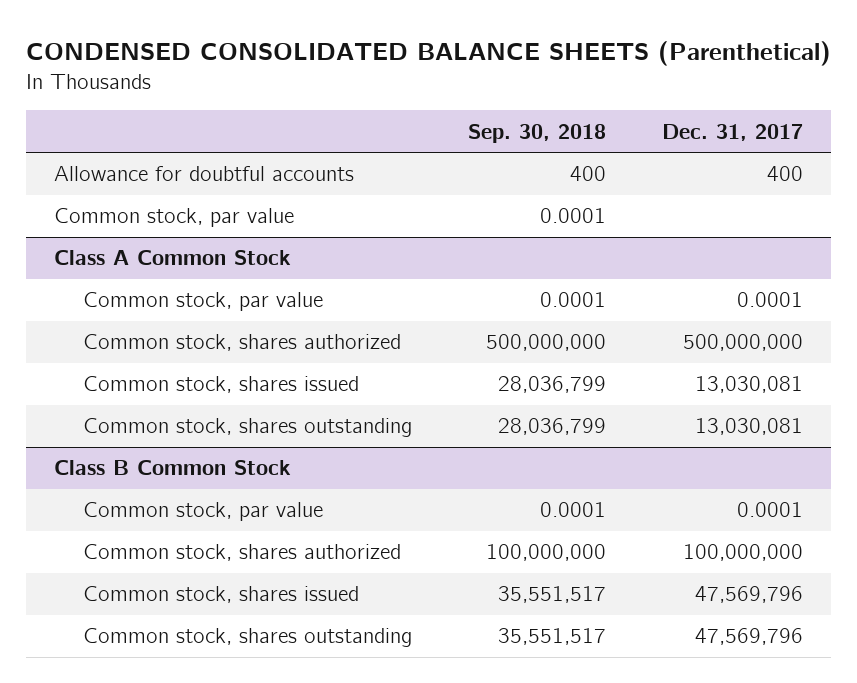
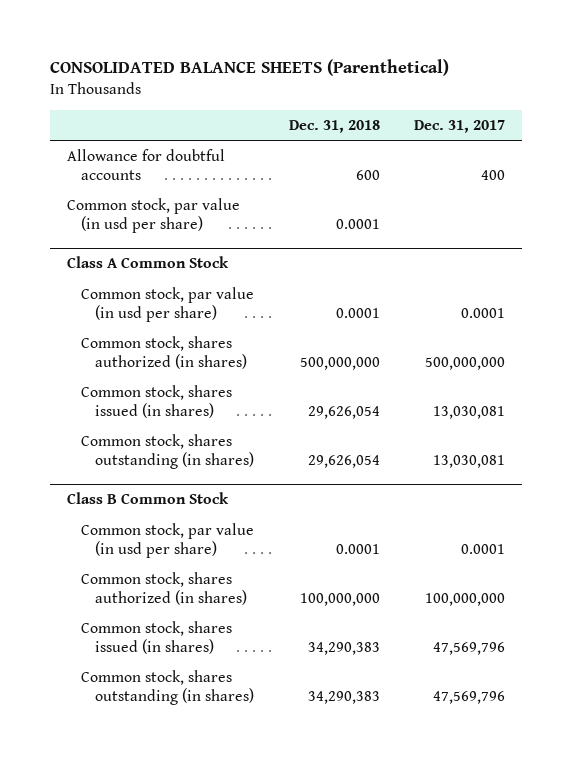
[26,40,832,66] CONDENSED CONSOLIDATED BALANCE SHEETS (Parenthetical) -> [49,59,449,77] CONSOLIDATED BALANCE SHEETS (Parenthetical)
[468,123,607,143] Sep. 30, 2018 -> none
none -> [288,119,380,133] Dec. 31, 2018
[54,208,295,228] Common stock, par value -> [66,198,240,233] Common stock, par value (in usd per share)
[83,292,324,312] Common stock, par value -> [81,287,255,322] Common stock, par value (in usd per share)
[83,334,402,352] Common stock, shares authorized -> [81,336,248,369] Common stock, shares authorized (in shares)
[83,376,360,394] Common stock, shares issued -> [81,385,233,418] Common stock, shares issued (in shares)
[83,418,413,438] Common stock, shares outstanding -> [81,434,255,469] Common stock, shares outstanding (in shares)
[83,502,324,522] Common stock, par value -> [81,523,255,558] Common stock, par value (in usd per share)
[83,544,402,562] Common stock, shares authorized -> [81,572,248,605] Common stock, shares authorized (in shares)
[83,586,360,604] Common stock, shares issued -> [81,621,233,654] Common stock, shares issued (in shares)
[83,628,413,648] Common stock, shares outstanding -> [81,670,255,705] Common stock, shares outstanding (in shares)

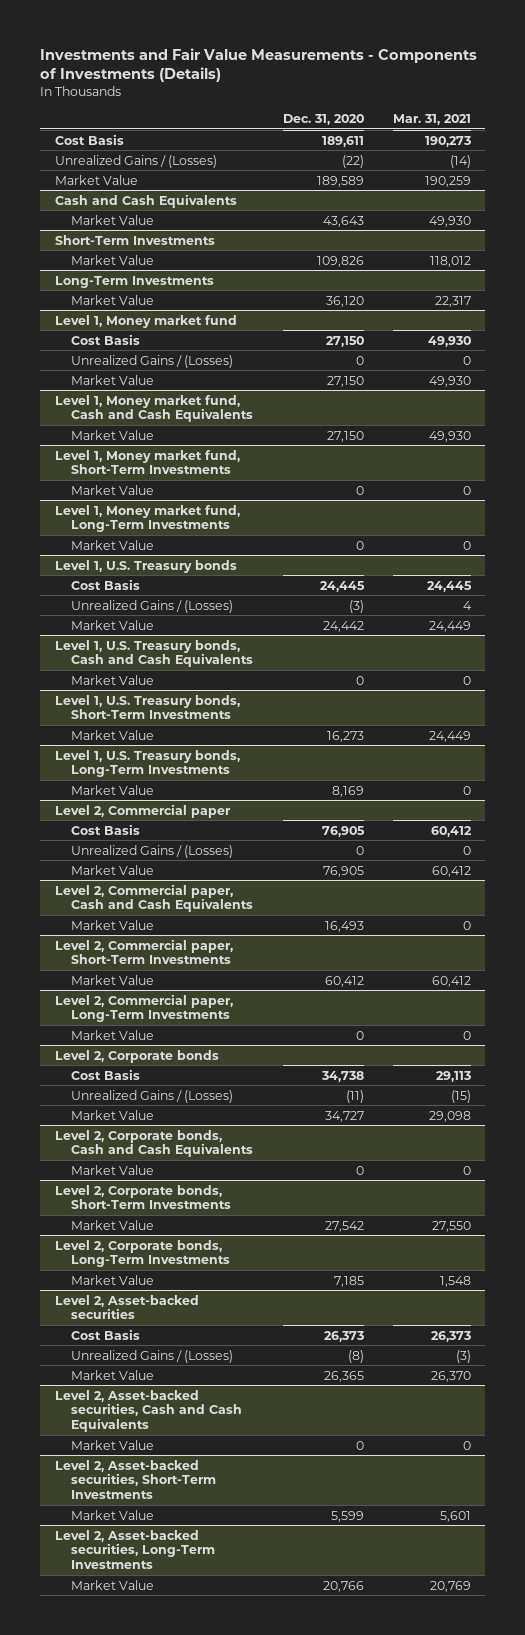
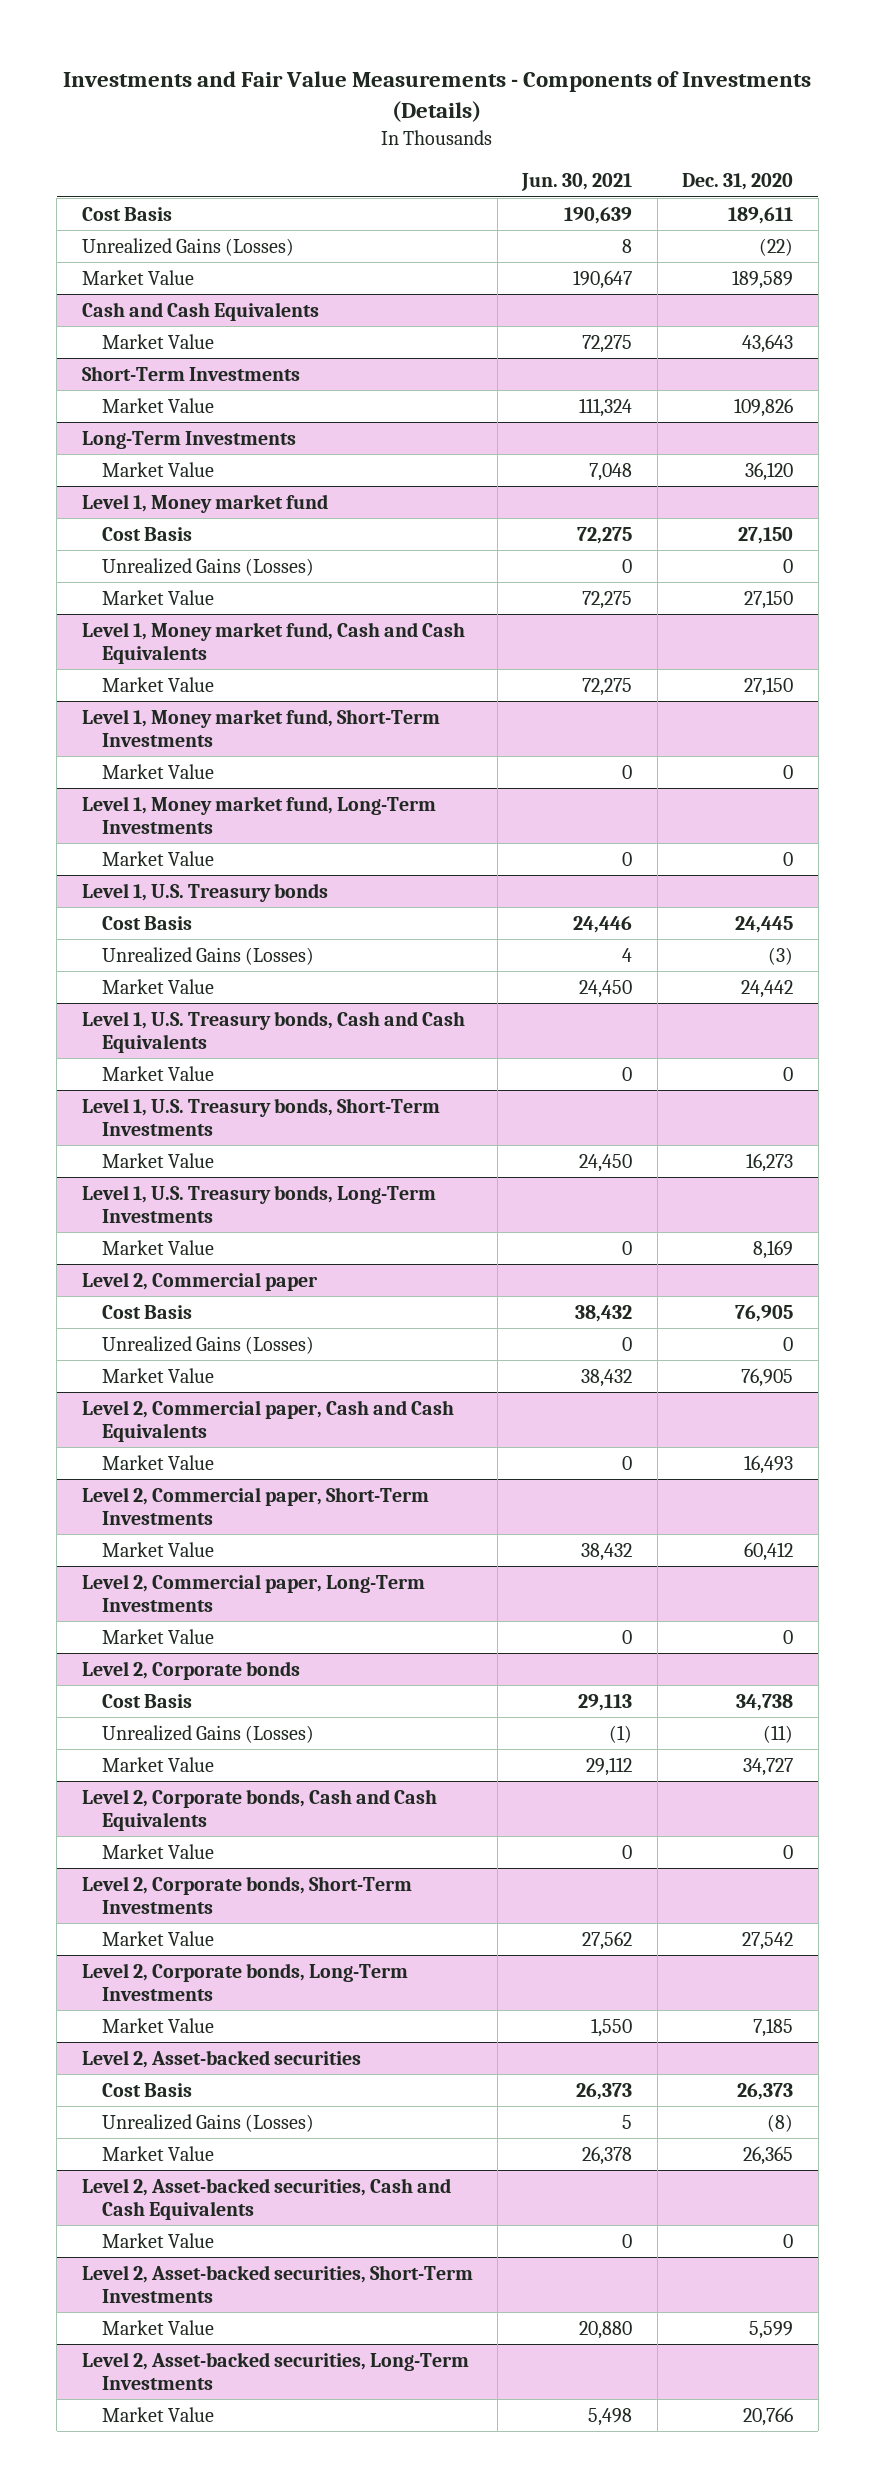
[392,113,471,125] Mar. 31, 2021 -> none
none -> [521,173,633,192] Jun. 30, 2021
[54,154,217,168] Unrealized Gains / (Losses) -> [81,237,294,256] Unrealized Gains (Losses)
[71,354,234,368] Unrealized Gains / (Losses) -> [101,557,314,576] Unrealized Gains (Losses)
[71,599,234,613] Unrealized Gains / (Losses) -> [101,946,314,965] Unrealized Gains (Losses)
[71,844,234,858] Unrealized Gains / (Losses) -> [101,1335,314,1354] Unrealized Gains (Losses)
[71,1089,234,1103] Unrealized Gains / (Losses) -> [101,1724,314,1743] Unrealized Gains (Losses)
[71,1349,234,1363] Unrealized Gains / (Losses) -> [101,2113,314,2132] Unrealized Gains (Losses)

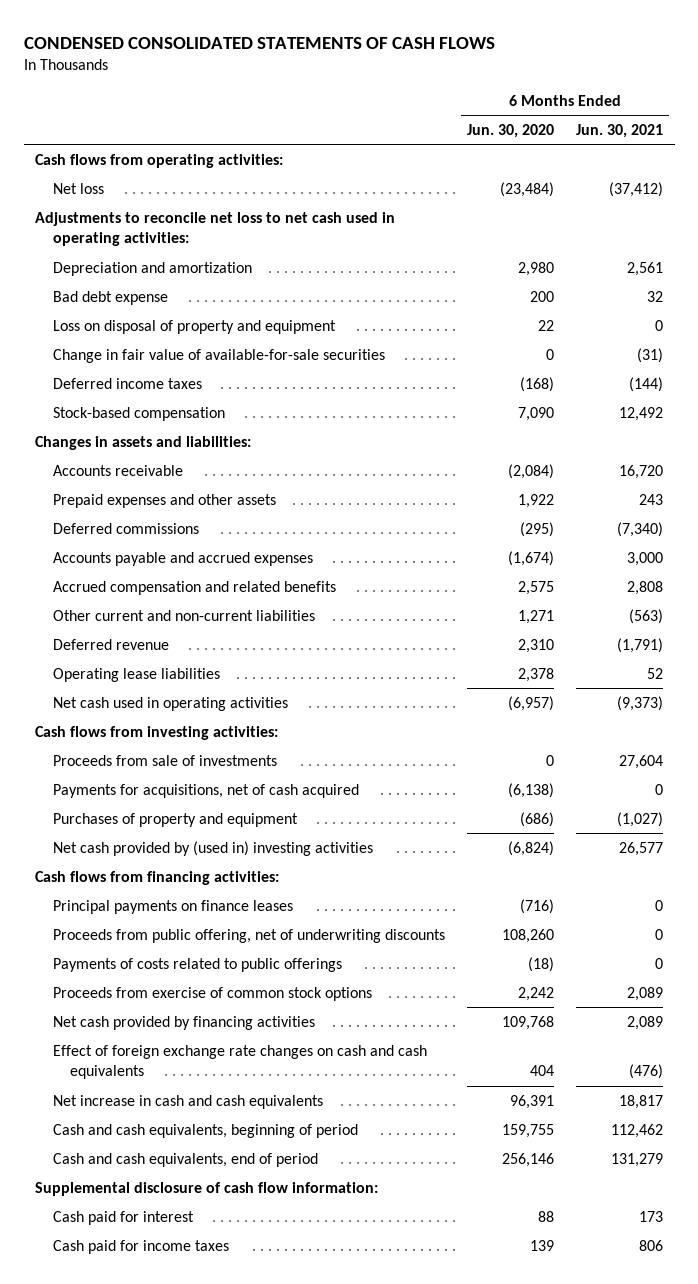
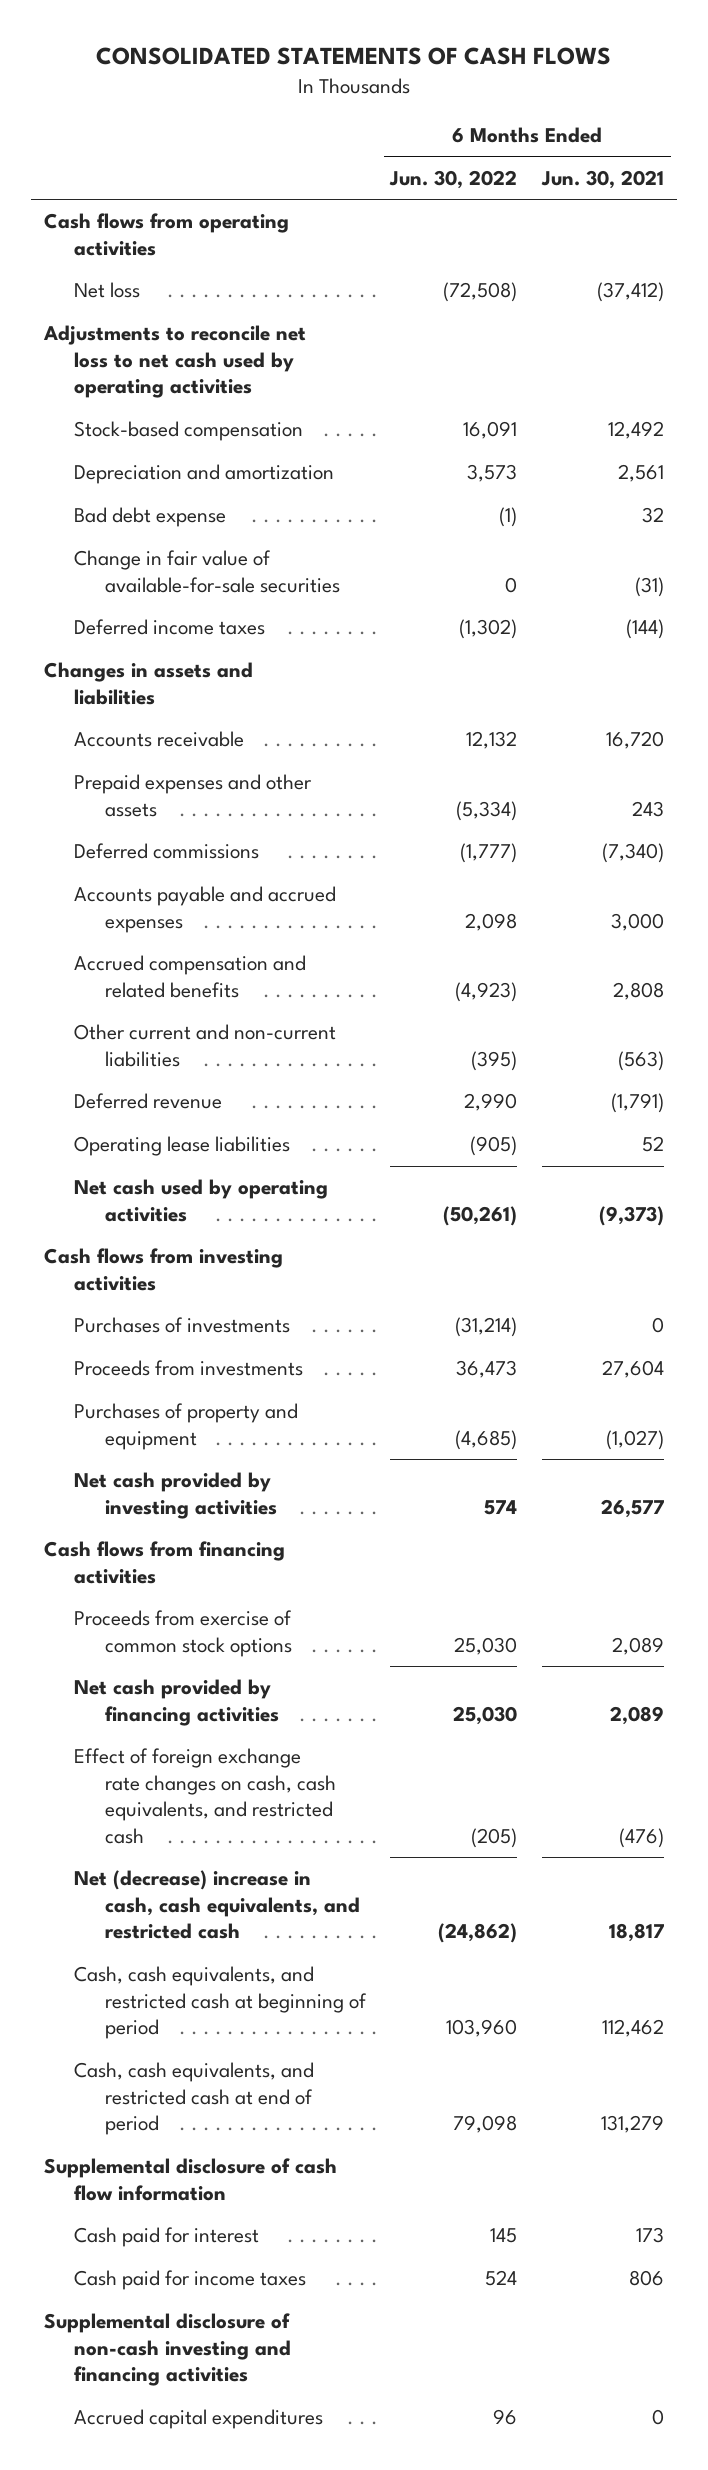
[23,36,495,49] CONDENSED CONSOLIDATED STATEMENTS OF CASH FLOWS -> [96,47,612,66] CONSOLIDATED STATEMENTS OF CASH FLOWS
[467,123,555,138] Jun. 30, 2020 -> none
none -> [389,169,518,189] Jun. 30, 2022
[34,153,283,168] Cash flows from operating activities: -> [43,213,289,256] Cash flows from operating activities
[34,211,395,247] Adjustments to reconcile net loss to net cash used in operating activities: -> [42,325,306,399] Adjustments to reconcile net loss to net cash used by operating activities
[52,406,225,421] Stock-based compensation -> [74,421,304,442] Stock-based compensation
[52,319,336,334] Loss on disposal of property and equipment -> none
[34,435,251,450] Changes in assets and liabilities: -> [43,662,253,705] Changes in assets and liabilities
[52,783,359,798] Payments for acquisitions, net of cash acquired -> none
[52,696,288,711] Net cash used in operating activities -> [74,1179,329,1222] Net cash used by operating activities
[34,725,278,740] Cash flows from investing activities: -> [43,1248,283,1291] Cash flows from investing activities
none -> [74,1317,291,1334] Purchases of investments
[52,754,277,766] Proceeds from sale of investments -> [74,1360,304,1377] Proceeds from investments
[52,899,293,914] Principal payments on finance leases -> none
[52,928,445,943] Proceeds from public offering, net of underwriting discounts -> none
[52,957,342,972] Payments of costs related to public offerings -> none
[52,840,373,856] Net cash provided by (used in) investing activities -> [74,1472,277,1519] Net cash provided by investing activities
[34,870,279,885] Cash flows from financing activities: -> [43,1541,285,1584] Cash flows from financing activities
[52,1044,427,1080] Effect of foreign exchange rate changes on cash and cash equivalents -> [74,1748,336,1844] Effect of foreign exchange rate changes on cash, cash equivalents, and restricted cash
[52,1094,323,1109] Net increase in cash and cash equivalents -> [74,1870,360,1940] Net (decrease) increase in cash, cash equivalents, and restricted cash
[52,1123,358,1138] Cash and cash equivalents, beginning of period -> [74,1966,367,2040] Cash, cash equivalents, and restricted cash at beginning of period
[52,1152,318,1167] Cash and cash equivalents, end of period -> [74,2062,315,2136] Cash, cash equivalents, and restricted cash at end of period
[34,1181,378,1196] Supplemental disclosure of cash flow information: -> [43,2158,337,2201] Supplemental disclosure of cash flow information
none -> [43,2313,292,2387] Supplemental disclosure of non-cash investing and financing activities
none -> [74,2409,324,2430] Accrued capital expenditures

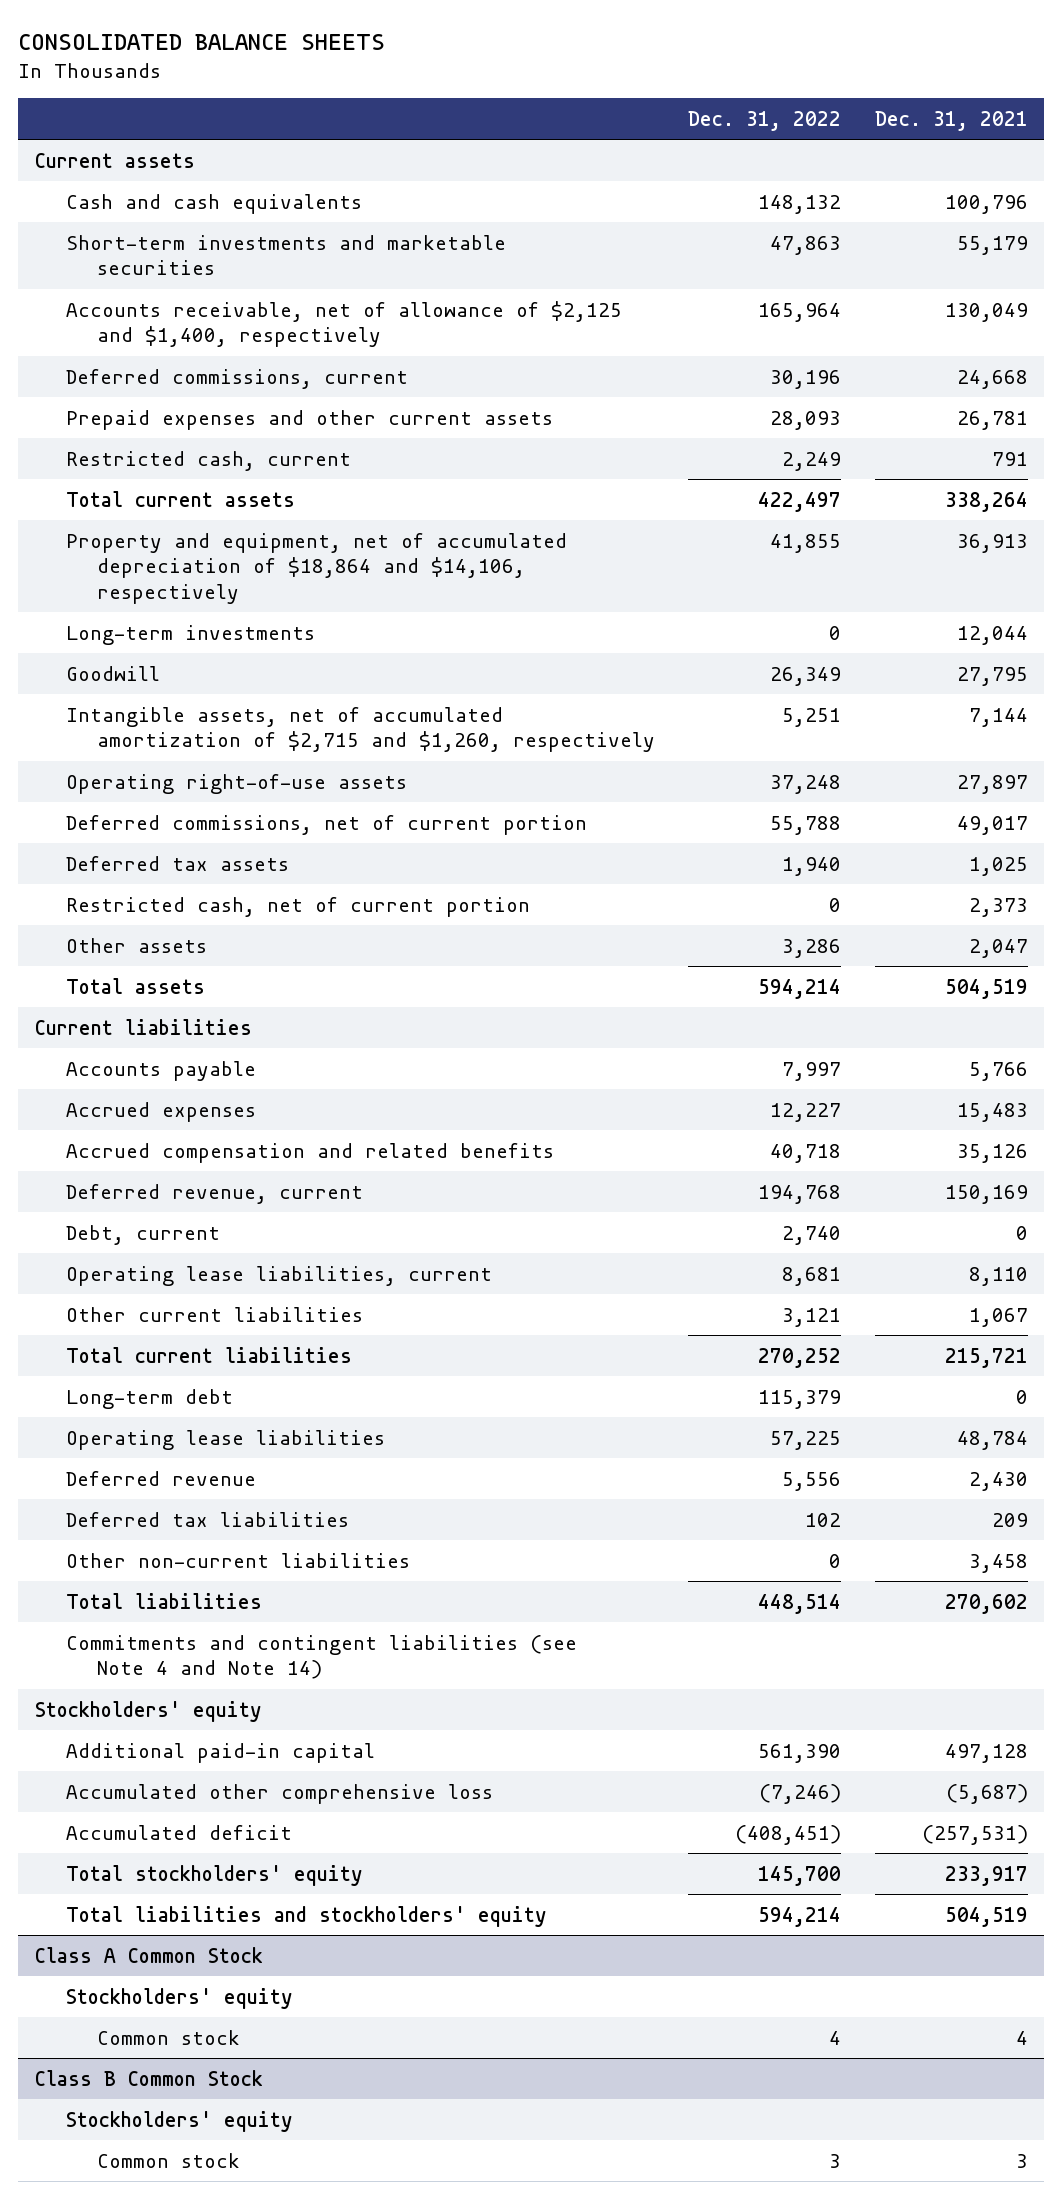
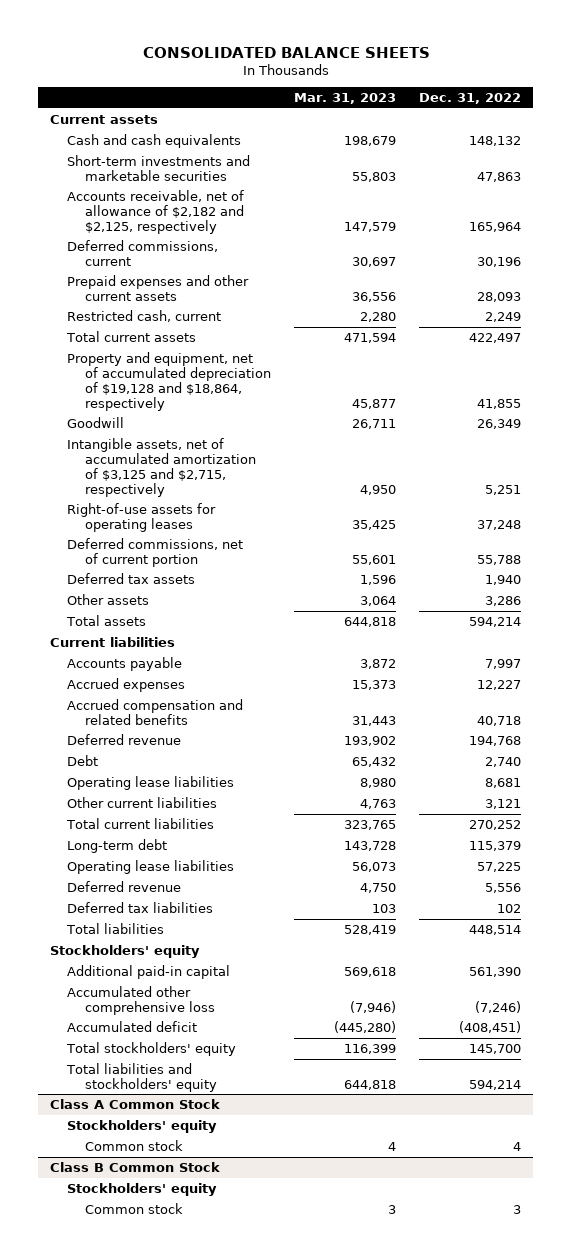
[874,110,1028,131] Dec. 31, 2021 -> none
none -> [294,92,397,104] Mar. 31, 2023
[65,300,622,348] Accounts receivable, net of allowance of $2,125 and $1,400, respectively -> [67,189,245,234] Accounts receivable, net of allowance of $2,182 and $2,125, respectively
[65,624,315,645] Long-term investments -> none
[65,532,567,604] Property and equipment, net of accumulated depreciation of $18,864 and $14,106, respectively -> [67,351,271,411] Property and equipment, net of accumulated depreciation of $19,128 and $18,864, respectively
[65,706,655,753] Intangible assets, net of accumulated amortization of $2,715 and $1,260, respectively -> [67,437,256,497] Intangible assets, net of accumulated amortization of $3,125 and $2,715, respectively
[65,773,407,794] Operating right-of-use assets -> [67,502,217,532] Right-of-use assets for operating leases
[65,896,530,917] Restricted cash, net of current portion -> none
[65,1183,363,1204] Deferred revenue, current -> [67,733,182,745] Deferred revenue
[65,1224,220,1245] Debt, current -> [67,754,99,766] Debt
[65,1265,492,1286] Operating lease liabilities, current -> [67,775,235,790] Operating lease liabilities
[65,1552,410,1568] Other non-current liabilities -> none
[65,1634,577,1680] Commitments and contingent liabilities (see Note 4 and Note 14) -> none

